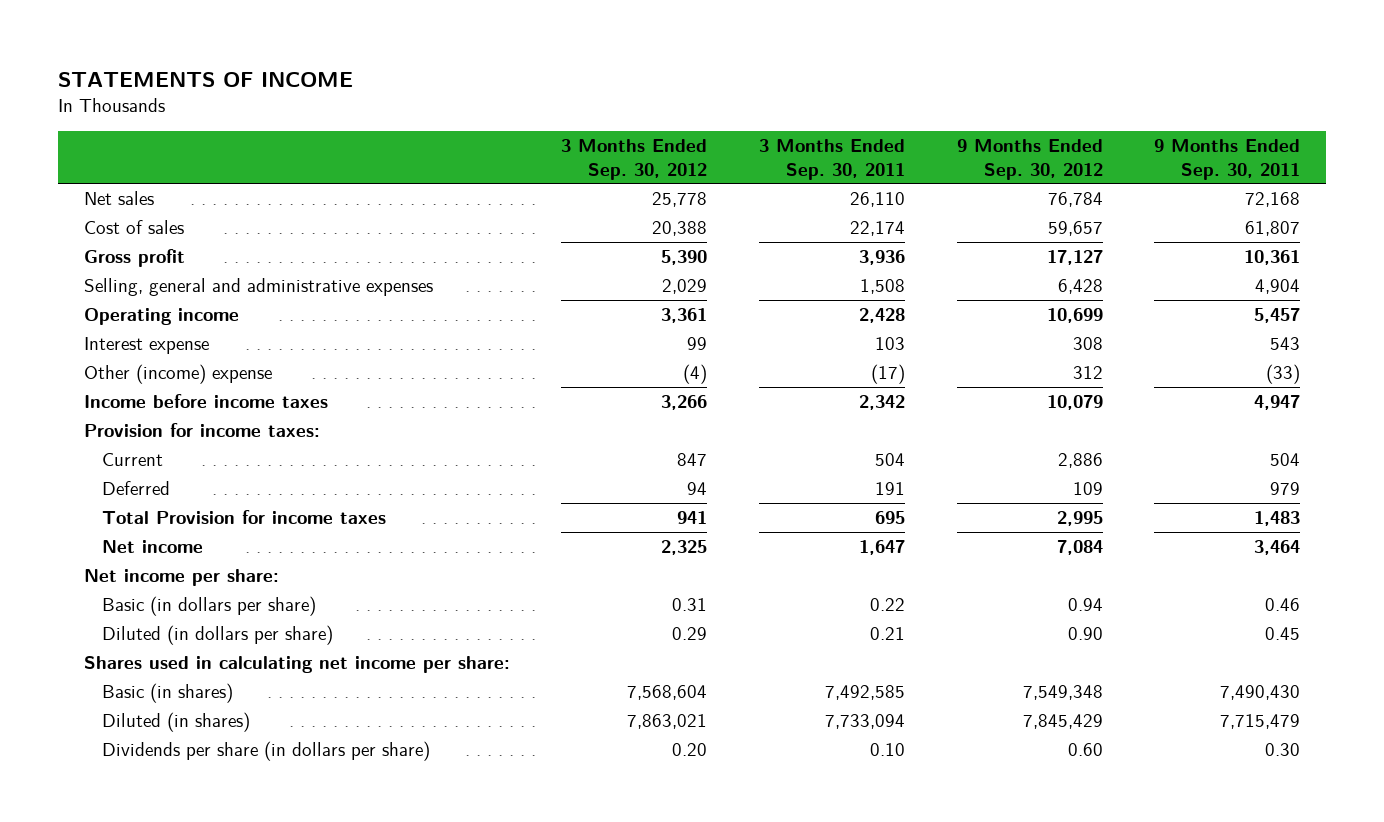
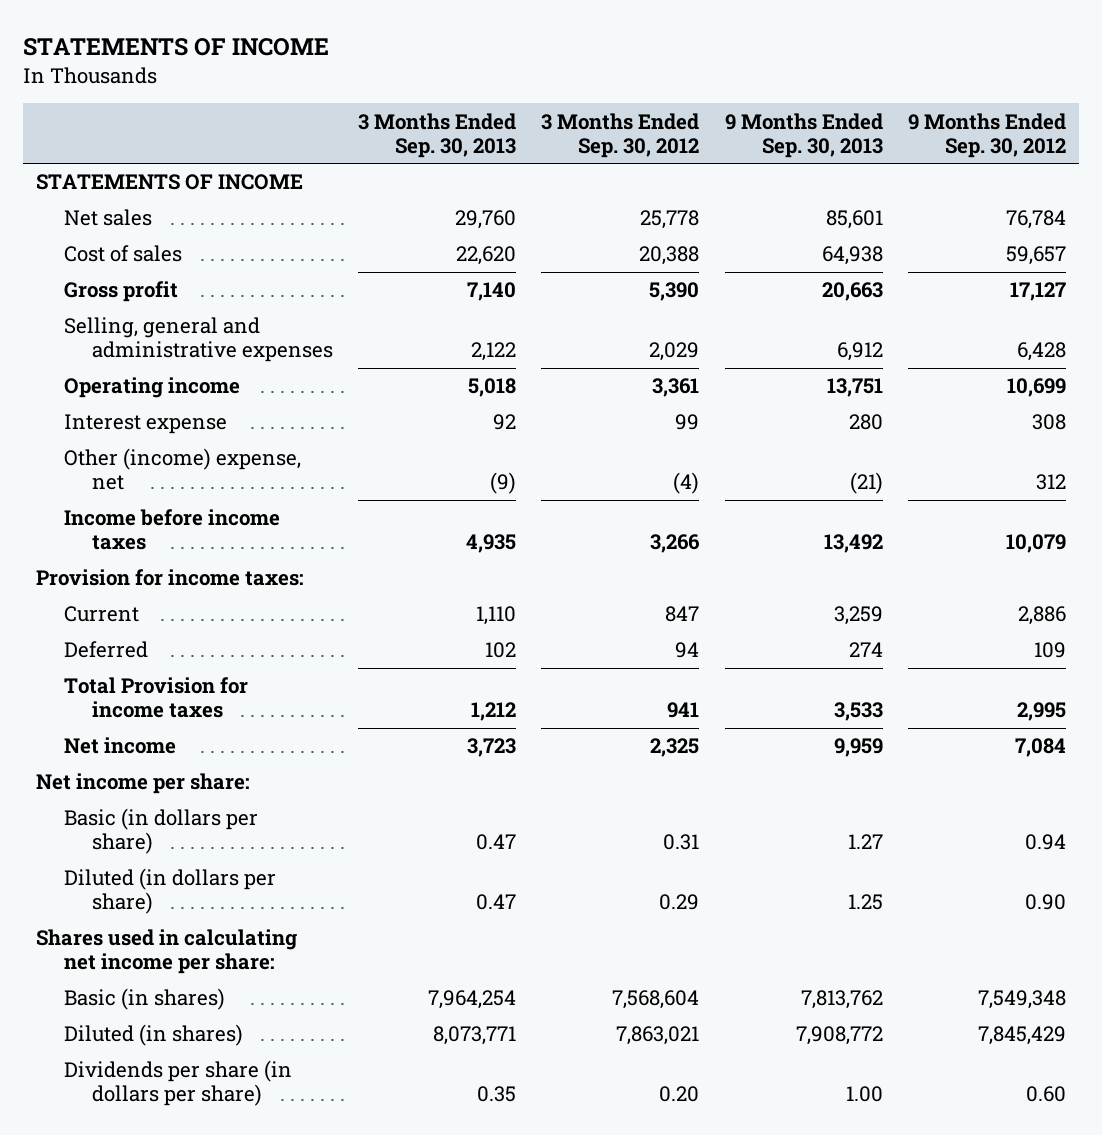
[759,139,906,180] 3 Months Ended Sep. 30, 2011 -> none
[1154,139,1301,180] 9 Months Ended Sep. 30, 2011 -> none
none -> [358,112,517,158] 3 Months Ended Sep. 30, 2013
none -> [724,112,883,158] 9 Months Ended Sep. 30, 2013
none -> [35,174,303,191] STATEMENTS OF INCOME
[83,363,272,384] Other (income) expense -> [63,448,301,491] Other (income) expense, net

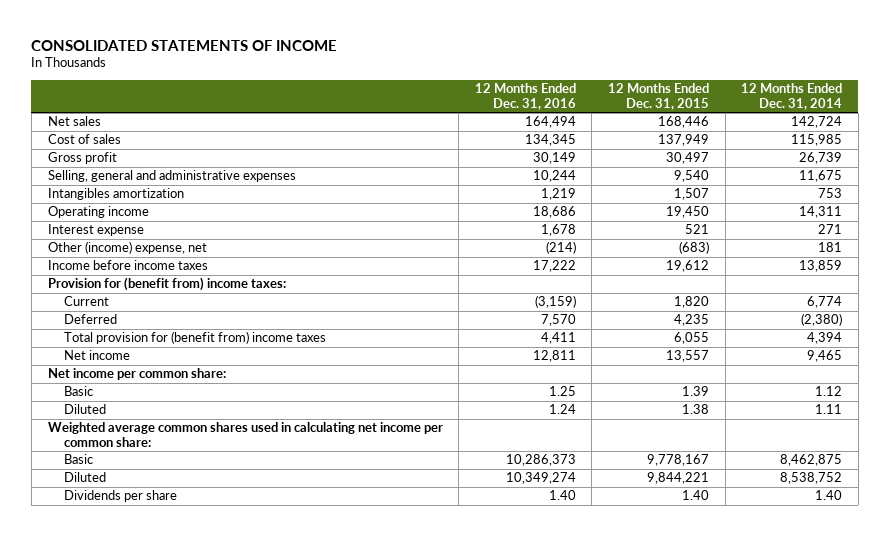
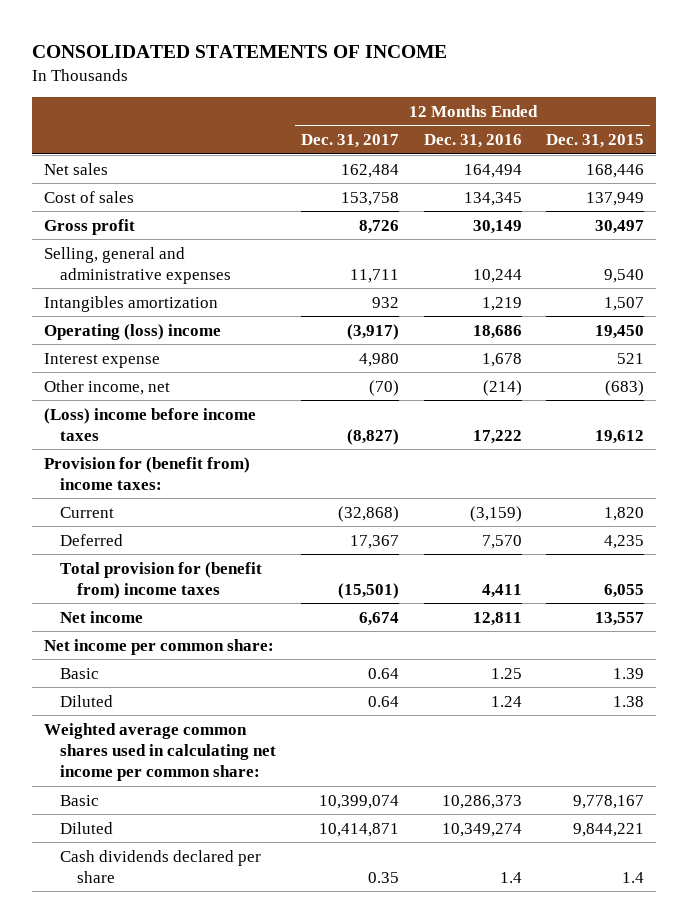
[741,83,843,110] 12 Months Ended Dec. 31, 2014 -> none
none -> [300,134,399,149] Dec. 31, 2017
[47,206,149,219] Operating income -> [44,323,222,340] Operating (loss) income
[47,241,207,255] Other (income) expense, net -> [44,379,171,395] Other income, net
[47,260,208,271] Income before income taxes -> [44,407,257,441] (Loss) income before income taxes
[63,490,177,503] Dividends per share -> [60,849,262,883] Cash dividends declared per share
[548,490,576,501] 1.40 -> [499,871,522,883] 1.4
[682,490,710,501] 1.40 -> [622,871,645,883] 1.4

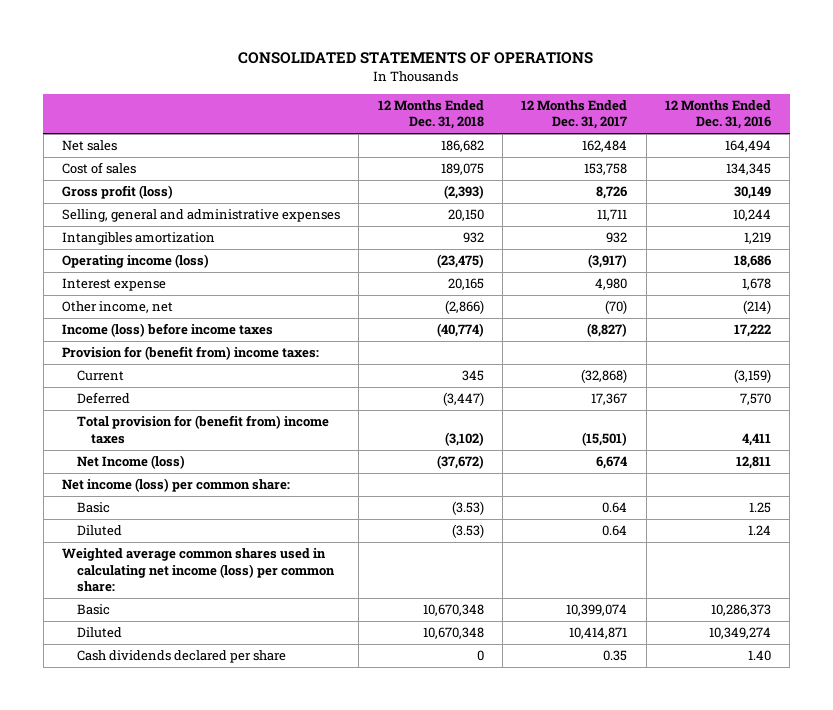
[31,44,447,58] CONSOLIDATED STATEMENTS OF INCOME -> [238,52,594,65] CONSOLIDATED STATEMENTS OF OPERATIONS
[546,134,645,149] Dec. 31, 2015 -> none
none -> [377,99,484,130] 12 Months Ended Dec. 31, 2018
[44,218,136,235] Gross profit -> [61,185,173,200] Gross profit (loss)
[44,323,222,340] Operating (loss) income -> [61,254,209,269] Operating income (loss)
[44,407,257,441] (Loss) income before income taxes -> [61,323,273,338] Income (loss) before income taxes
[60,610,144,623] Net income -> [76,455,185,470] Net Income (loss)
[44,638,275,655] Net income per common share: -> [61,478,290,493] Net income (loss) per common share:
[44,722,277,782] Weighted average common shares used in calculating net income per common share: -> [61,548,335,593] Weighted average common shares used in calculating net income (loss) per common share:
[499,871,522,883] 1.4 -> [748,650,772,662] 1.40

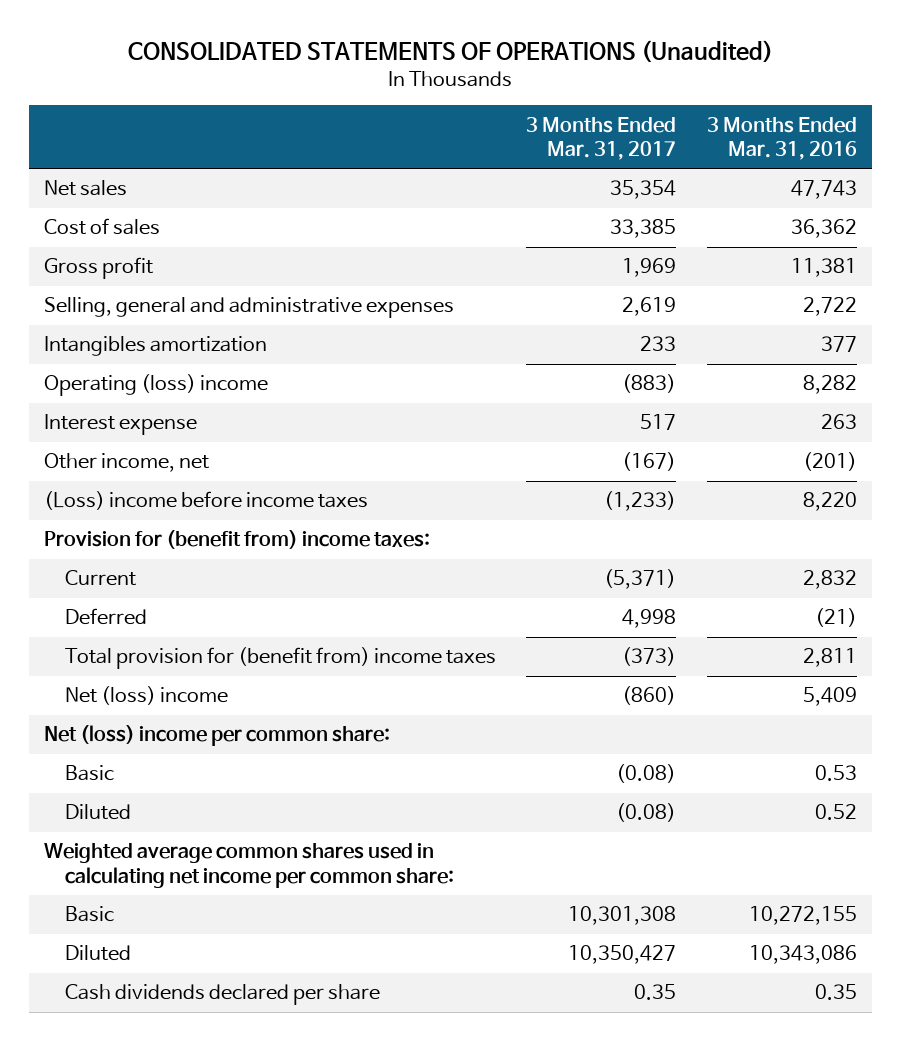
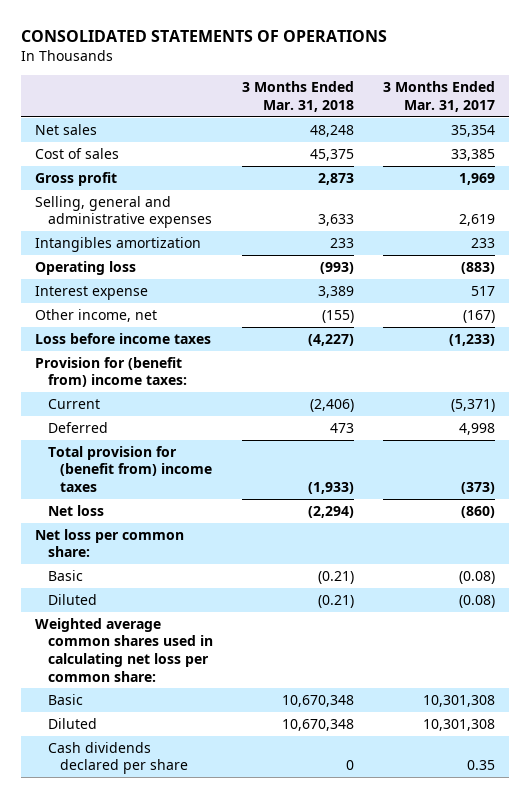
[128,40,774,64] CONSOLIDATED STATEMENTS OF OPERATIONS (Unaudited) -> [20,30,387,43] CONSOLIDATED STATEMENTS OF OPERATIONS
[706,116,857,161] 3 Months Ended Mar. 31, 2016 -> none
none -> [241,81,354,112] 3 Months Ended Mar. 31, 2018
[44,374,269,397] Operating (loss) income -> [35,260,137,275] Operating loss
[44,491,369,511] (Loss) income before income taxes -> [35,332,212,344] Loss before income taxes
[64,686,228,706] Net (loss) income -> [47,504,104,516] Net loss
[44,725,391,747] Net (loss) income per common share: -> [35,528,185,558] Net loss per common share:
[44,843,454,888] Weighted average common shares used in calculating net income per common share: -> [35,617,213,682] Weighted average common shares used in calculating net loss per common share:
[568,945,677,965] 10,350,427 -> [422,718,495,731] 10,301,308

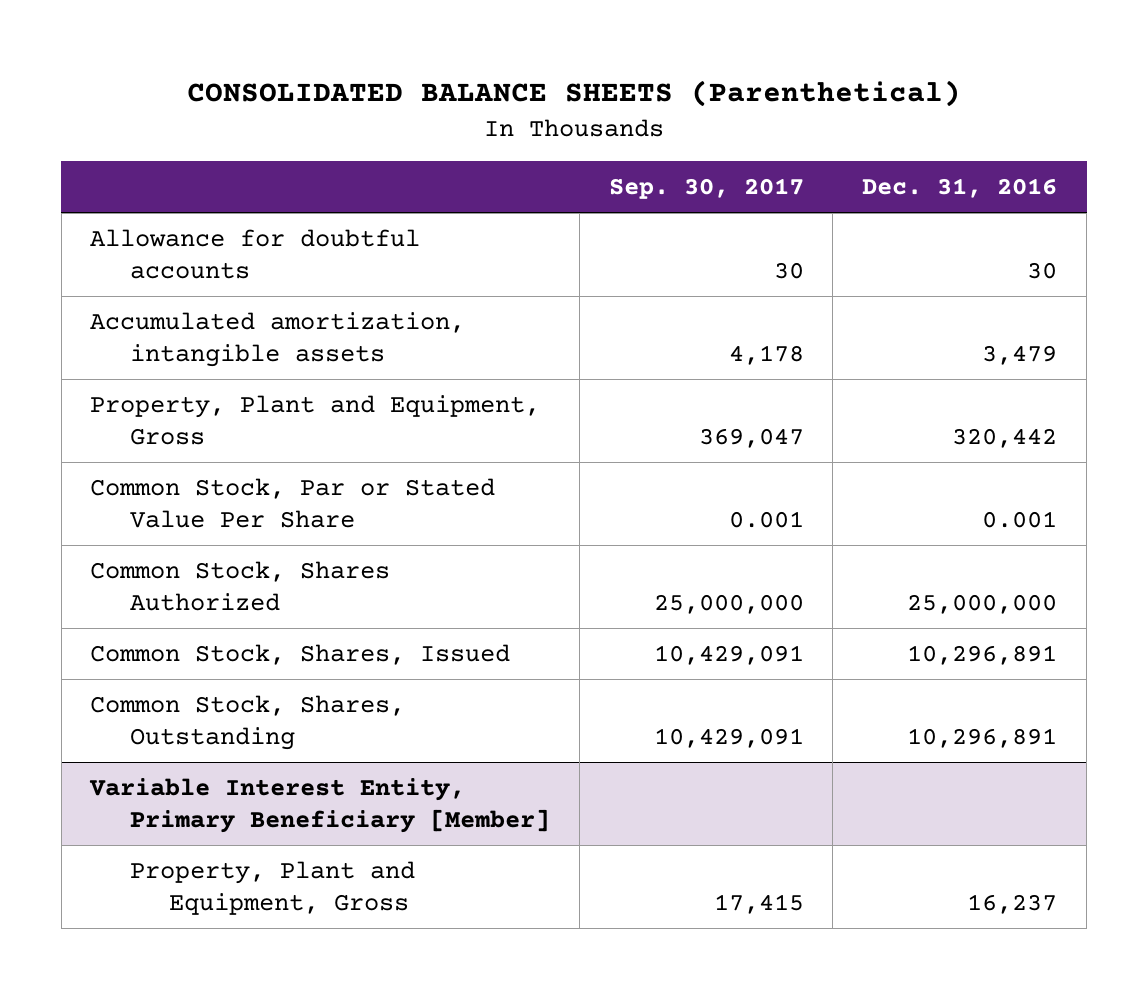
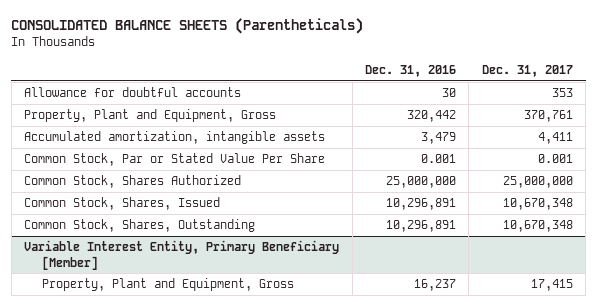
[186,80,961,108] CONSOLIDATED BALANCE SHEETS (Parenthetical) -> [11,18,364,35] CONSOLIDATED BALANCE SHEETS (Parentheticals)
[608,178,804,200] Sep. 30, 2017 -> none
none -> [481,64,573,77] Dec. 31, 2017
[90,311,466,367] Accumulated amortization, intangible assets -> [24,131,326,145] Accumulated amortization, intangible assets

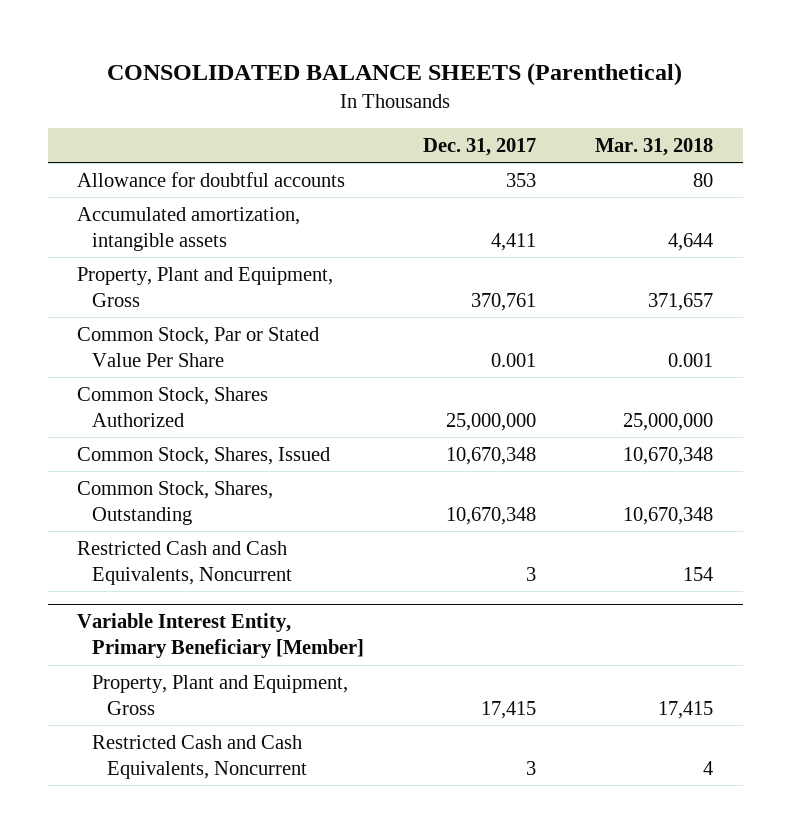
[11,18,364,35] CONSOLIDATED BALANCE SHEETS (Parentheticals) -> [107,62,683,86] CONSOLIDATED BALANCE SHEETS (Parenthetical)
[364,64,456,77] Dec. 31, 2016 -> none
none -> [595,137,714,156] Mar. 31, 2018
[24,109,277,123] Property, Plant and Equipment, Gross -> [77,266,334,308] Property, Plant and Equipment, Gross
none -> [77,540,293,586] Restricted Cash and Cash Equivalents, Noncurrent
none -> [92,734,308,780] Restricted Cash and Cash Equivalents, Noncurrent

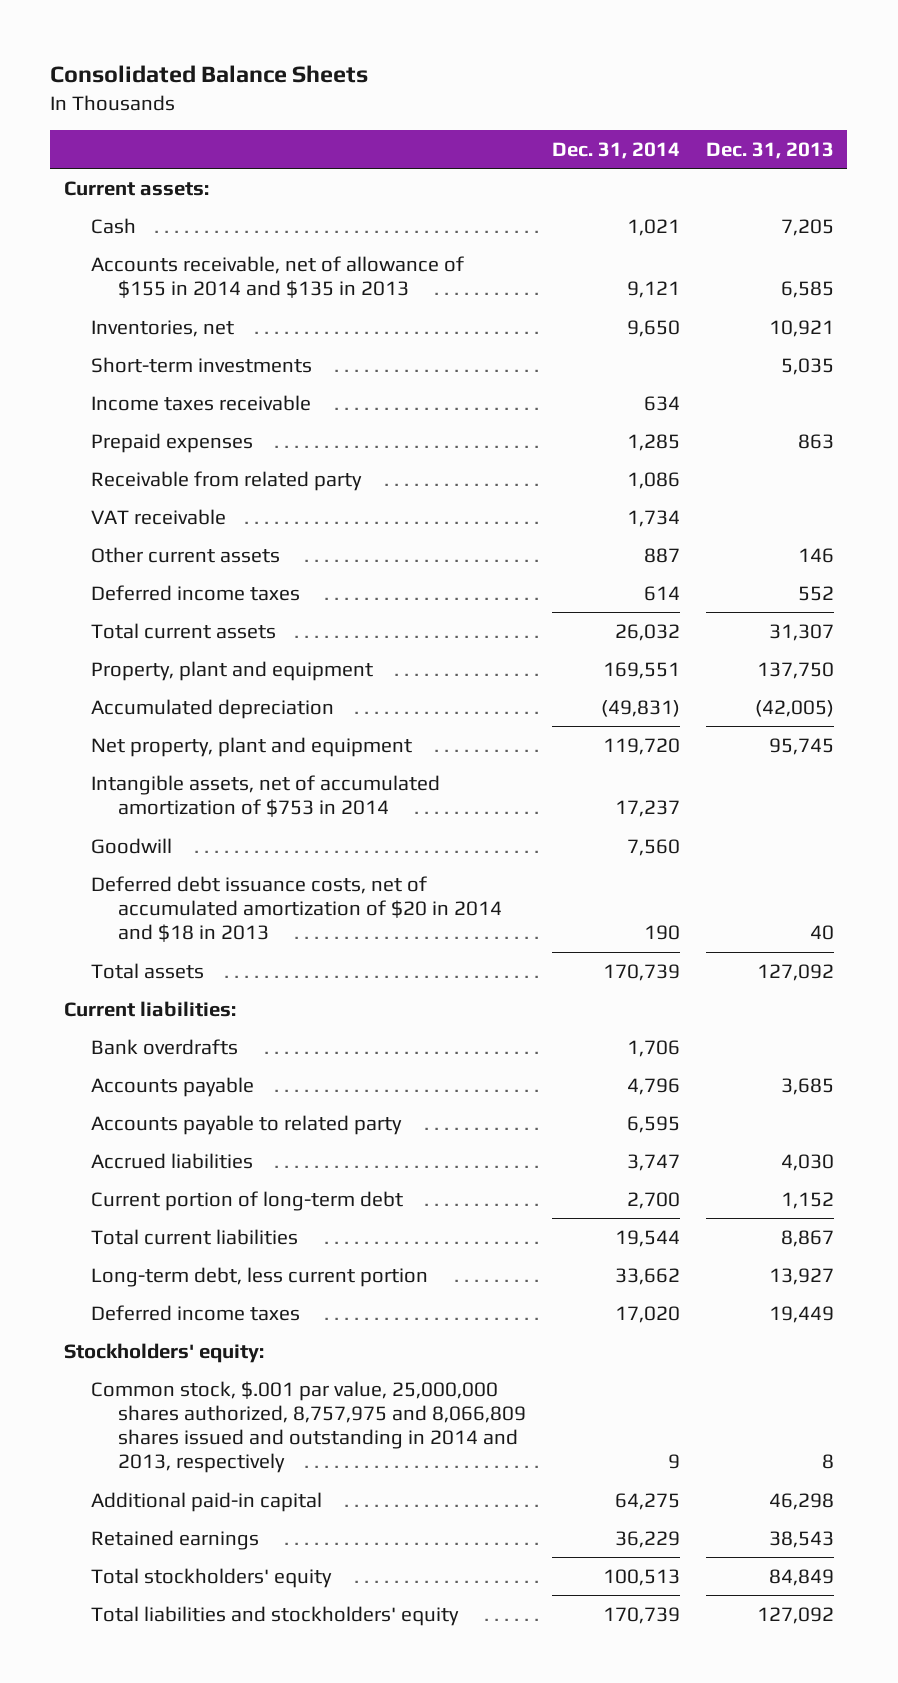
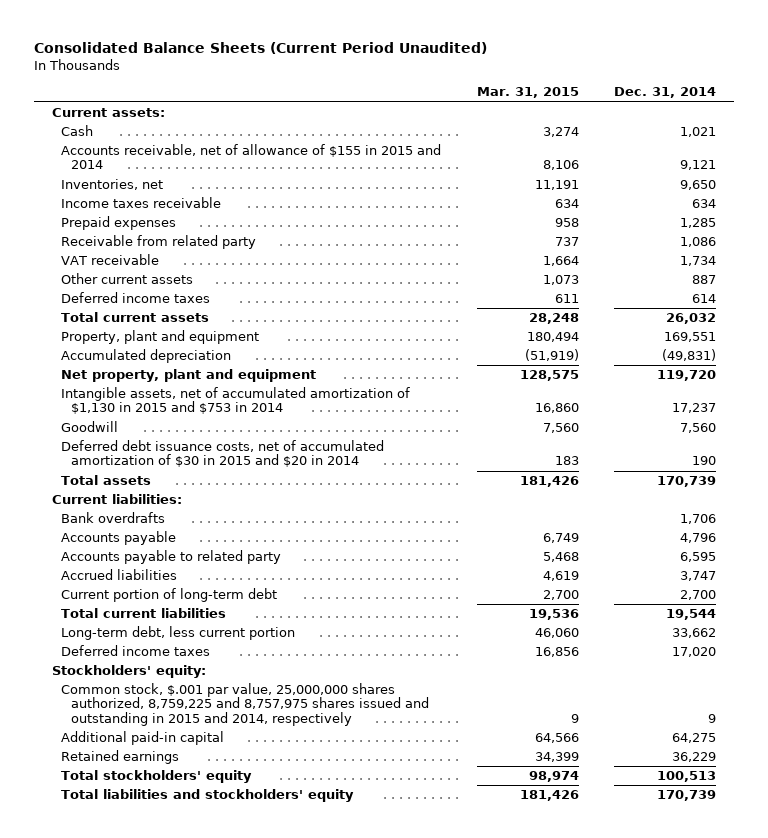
[50,65,369,84] Consolidated Balance Sheets -> [34,42,488,55] Consolidated Balance Sheets (Current Period Unaudited)
[706,141,835,159] Dec. 31, 2013 -> none
none -> [476,87,579,99] Mar. 31, 2015
[90,255,464,299] Accounts receivable, net of allowance of $155 in 2014 and $135 in 2013 -> [61,144,442,170] Accounts receivable, net of allowance of $155 in 2015 and 2014
[90,356,312,373] Short-term investments -> none
[90,774,440,818] Intangible assets, net of accumulated amortization of $753 in 2014 -> [61,387,411,415] Intangible assets, net of accumulated amortization of $1,130 in 2015 and $753 in 2014
[90,875,502,943] Deferred debt issuance costs, net of accumulated amortization of $20 in 2014 and $18 in 2013 -> [61,440,385,468] Deferred debt issuance costs, net of accumulated amortization of $30 in 2015 and $20 in 2014
[90,1380,526,1474] Common stock, $.001 par value, 25,000,000 shares authorized, 8,757,975 and 8,066,809 shares issued and outstanding in 2014 and 2013, respectively -> [61,683,429,726] Common stock, $.001 par value, 25,000,000 shares authorized, 8,759,225 and 8,757,975 shares issued and outstanding in 2015 and 2014, respectively

